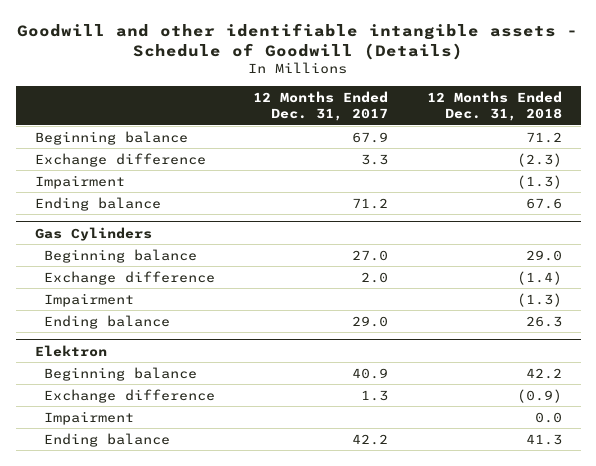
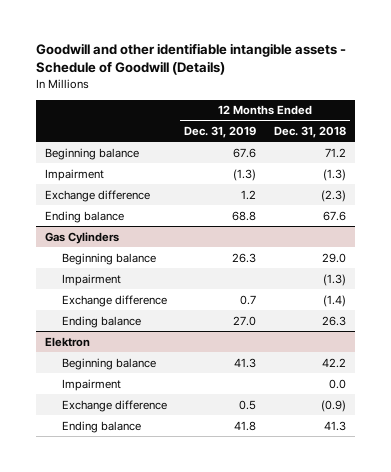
[253,90,389,121] 12 Months Ended Dec. 31, 2017 -> none
none -> [184,126,257,139] Dec. 31, 2019
[34,152,206,167] Exchange difference -> [44,189,150,202] Exchange difference
[44,270,216,285] Exchange difference -> [61,294,167,307] Exchange difference
[44,388,216,403] Exchange difference -> [61,399,167,412] Exchange difference

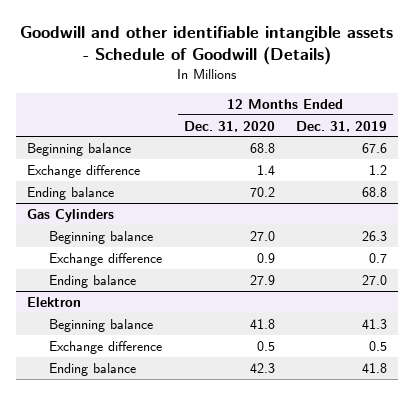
[273,126,346,139] Dec. 31, 2018 -> none
none -> [183,120,275,132] Dec. 31, 2020
[44,168,104,181] Impairment -> none
[61,273,121,286] Impairment -> none
[61,378,121,391] Impairment -> none

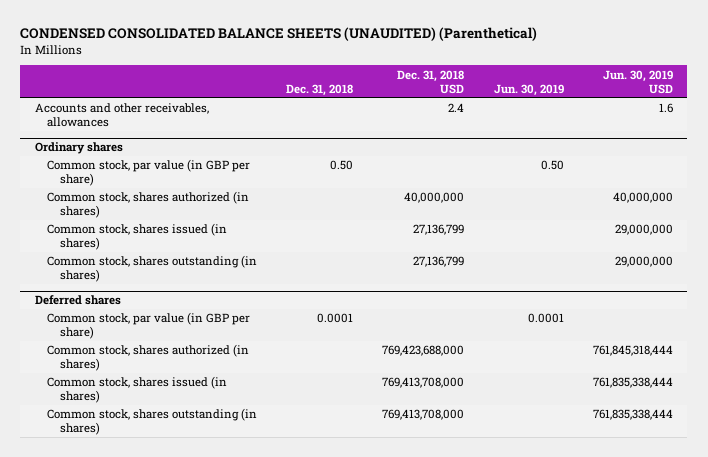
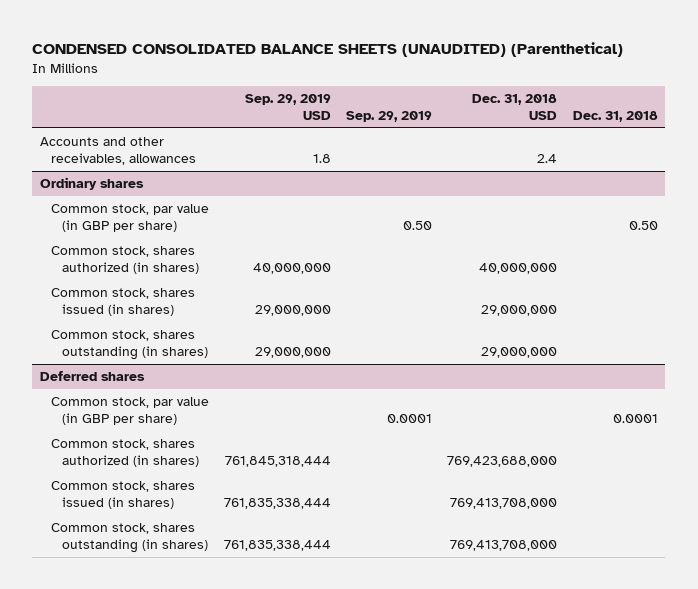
[493,83,564,96] Jun. 30, 2019 -> none
[602,69,673,94] Jun. 30, 2019 USD -> none
none -> [245,94,332,121] Sep. 29, 2019 USD
none -> [346,111,433,123] Sep. 29, 2019
[413,224,465,236] 27,136,799 -> [481,305,558,317] 29,000,000
[413,256,465,268] 27,136,799 -> [481,347,558,359] 29,000,000

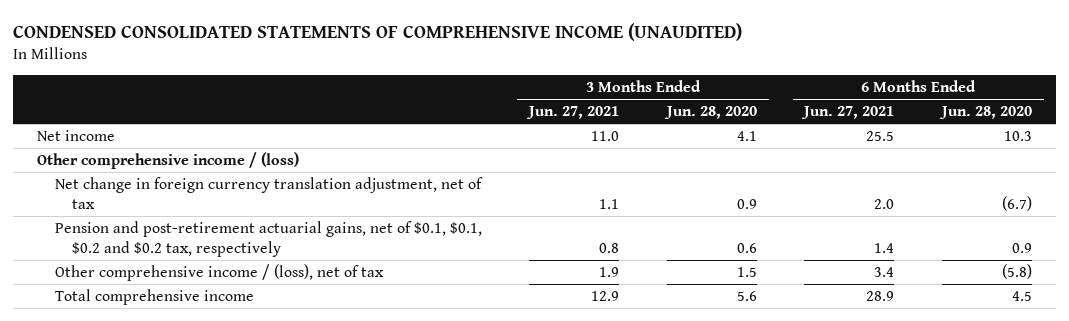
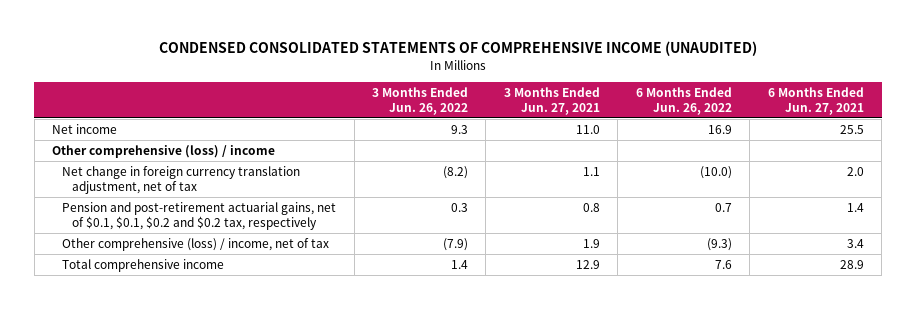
[663,106,757,120] Jun. 28, 2020 -> none
[939,106,1033,120] Jun. 28, 2020 -> none
none -> [371,87,468,115] 3 Months Ended Jun. 26, 2022
none -> [635,87,732,115] 6 Months Ended Jun. 26, 2022
[36,151,299,169] Other comprehensive income / (loss) -> [52,145,276,159] Other comprehensive (loss) / income
[54,263,384,281] Other comprehensive income / (loss), net of tax -> [62,238,330,252] Other comprehensive (loss) / income, net of tax

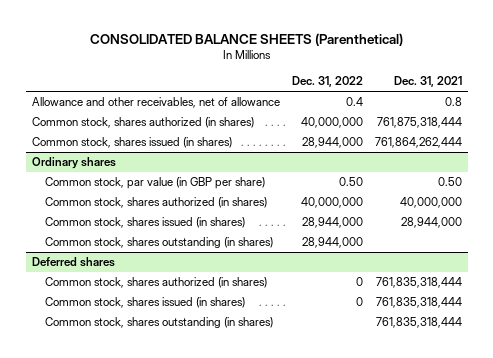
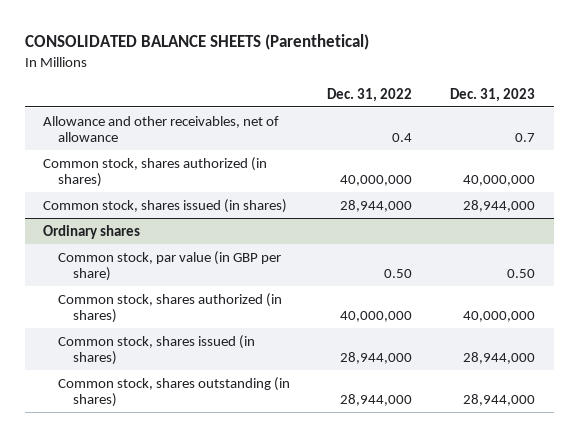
[393,76,462,88] Dec. 31, 2021 -> none
none -> [449,87,535,102] Dec. 31, 2023
[31,257,115,268] Deferred shares -> none
[44,277,267,289] Common stock, shares authorized (in shares) -> none
[44,297,245,309] Common stock, shares issued (in shares) -> none
[44,317,273,329] Common stock, shares outstanding (in shares) -> none

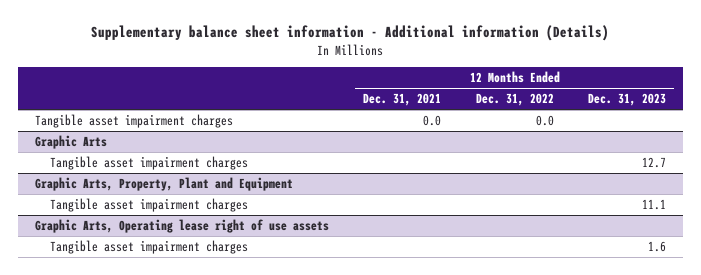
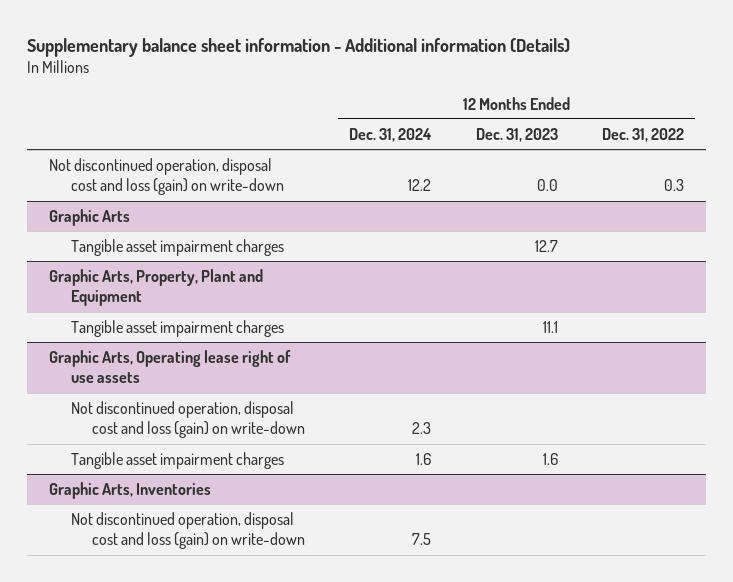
[363,93,442,107] Dec. 31, 2021 -> none
none -> [349,127,433,142] Dec. 31, 2024
[34,113,233,128] Tangible asset impairment charges -> none
none -> [49,157,284,196] Not discontinued operation, disposal cost and loss (gain) on write-down
none -> [70,400,305,439] Not discontinued operation, disposal cost and loss (gain) on write-down
none -> [49,481,212,499] Graphic Arts, Inventories
none -> [70,511,305,550] Not discontinued operation, disposal cost and loss (gain) on write-down

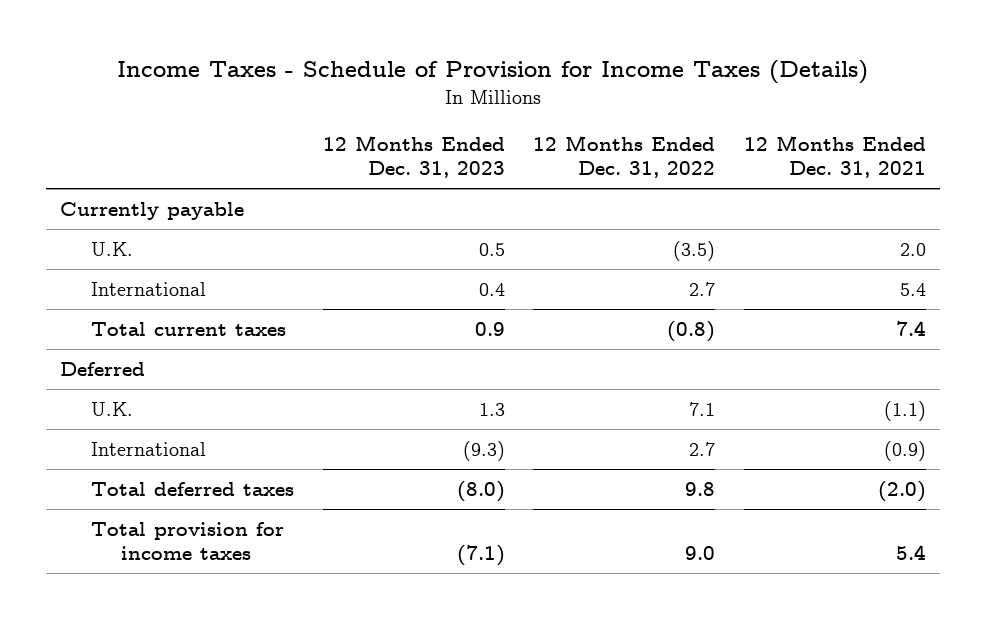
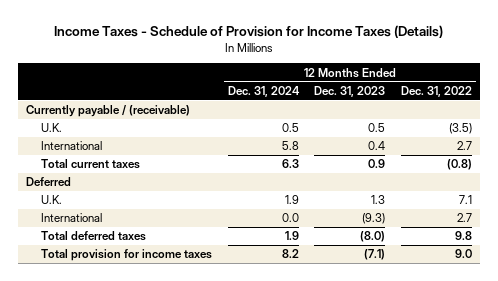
[744,134,927,179] 12 Months Ended Dec. 31, 2021 -> none
none -> [227,85,300,97] Dec. 31, 2024
[60,201,245,220] Currently payable -> [25,105,190,118] Currently payable / (receivable)

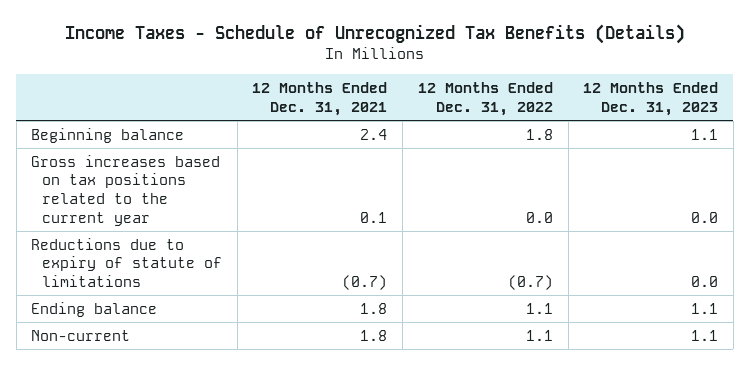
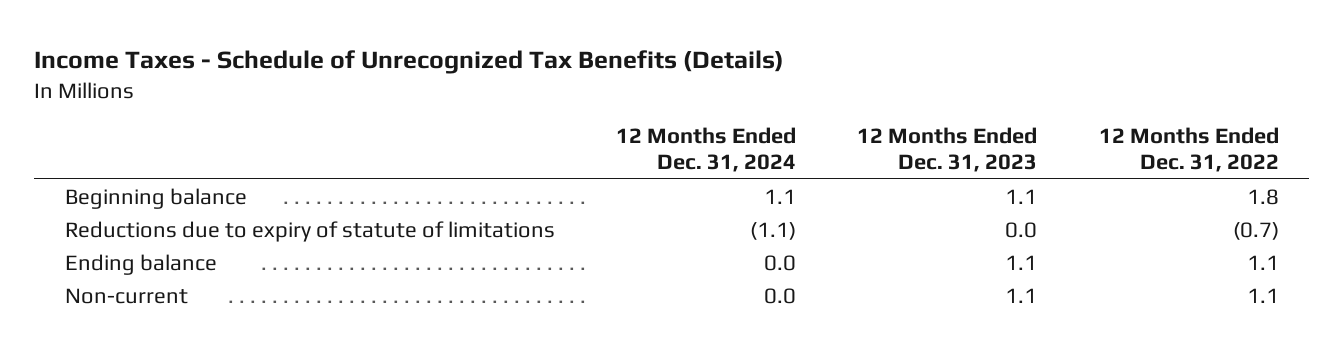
[252,82,388,116] 12 Months Ended Dec. 31, 2021 -> none
none -> [616,127,797,173] 12 Months Ended Dec. 31, 2024
[31,154,221,227] Gross increases based on tax positions related to the current year -> none

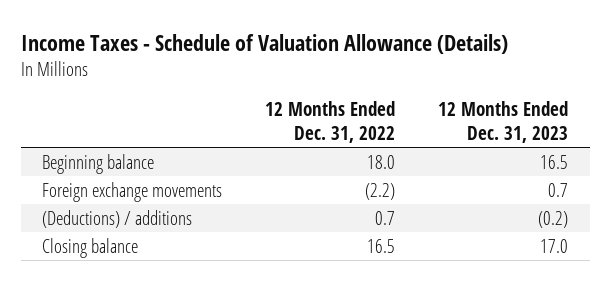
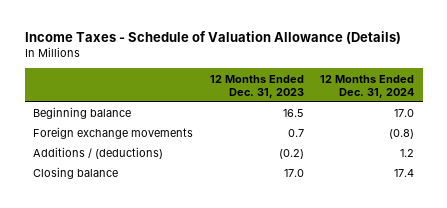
[265,101,396,144] 12 Months Ended Dec. 31, 2022 -> none
none -> [320,74,415,98] 12 Months Ended Dec. 31, 2024
[42,209,193,228] (Deductions) / additions -> [32,147,163,160] Additions / (deductions)

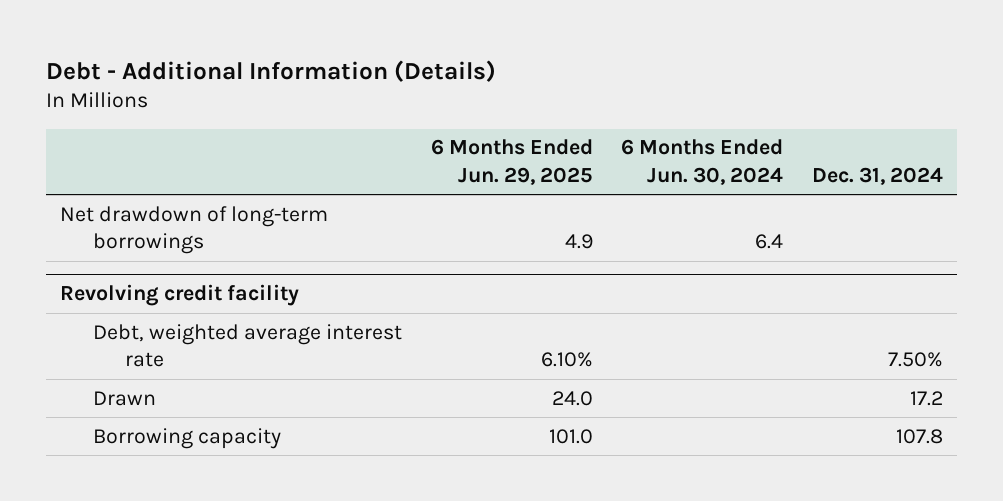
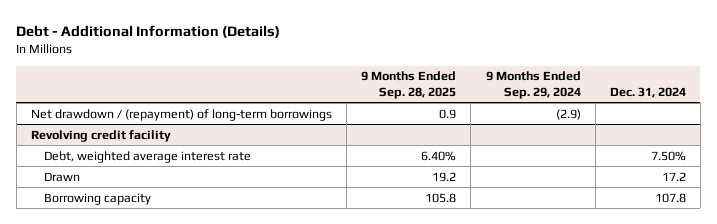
[430,139,593,185] 6 Months Ended Jun. 29, 2025 -> none
[621,139,784,185] 6 Months Ended Jun. 30, 2024 -> none
none -> [361,71,457,99] 9 Months Ended Sep. 28, 2025
none -> [485,71,581,99] 9 Months Ended Sep. 29, 2024
[60,205,329,255] Net drawdown of long-term borrowings -> [30,108,332,121] Net drawdown / (repayment) of long-term borrowings

